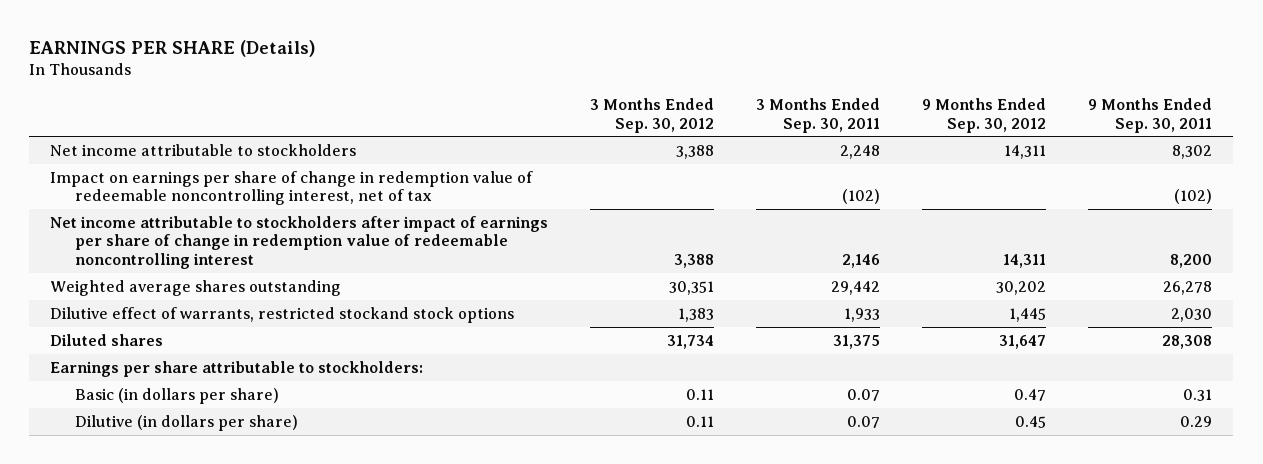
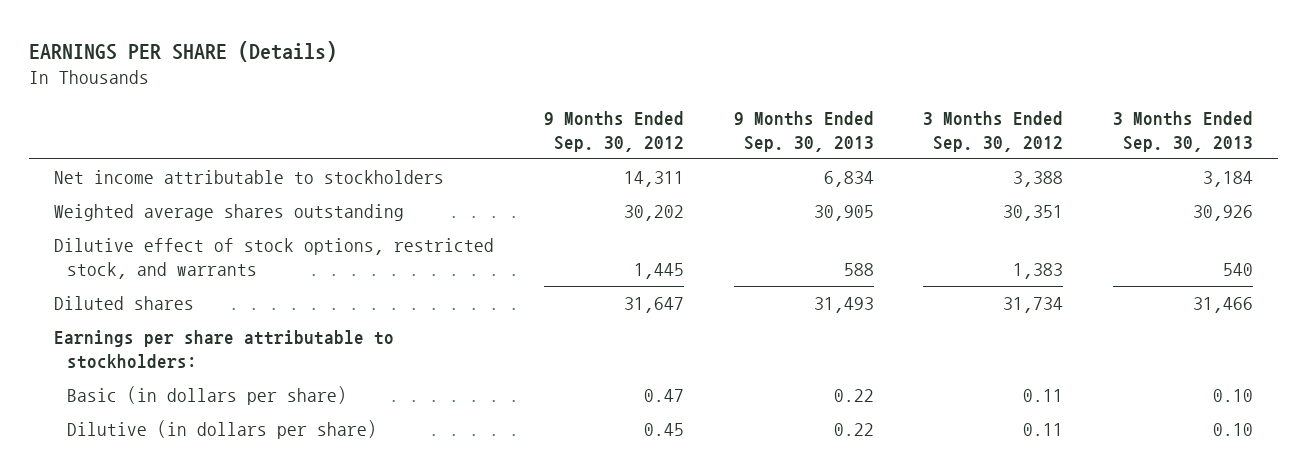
[756,98,881,133] 3 Months Ended Sep. 30, 2011 -> none
[1088,98,1213,133] 9 Months Ended Sep. 30, 2011 -> none
none -> [733,111,874,153] 9 Months Ended Sep. 30, 2013
none -> [1113,111,1254,153] 3 Months Ended Sep. 30, 2013
[50,170,534,206] Impact on earnings per share of change in redemption value of redeemable noncontrolling interest, net of tax -> none
[50,215,549,269] Net income attributable to stockholders after impact of earnings per share of change in redemption value of redeemable noncontrolling interest -> none
[50,306,515,323] Dilutive effect of warrants, restricted stockand stock options -> [54,237,495,279] Dilutive effect of stock options, restricted stock, and warrants

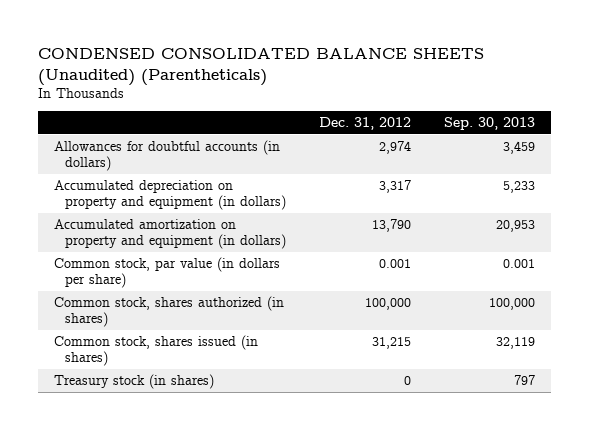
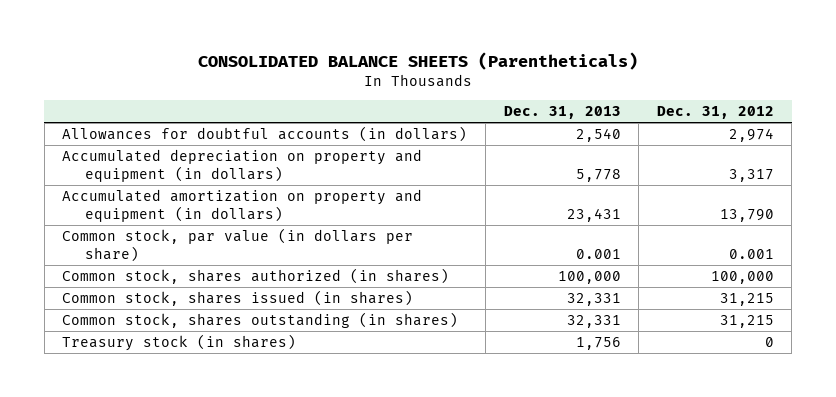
[37,47,484,86] CONDENSED CONSOLIDATED BALANCE SHEETS (Unaudited) (Parentheticals) -> [198,51,639,70] CONSOLIDATED BALANCE SHEETS (Parentheticals)
[443,117,535,131] Sep. 30, 2013 -> none
none -> [503,106,621,120] Dec. 31, 2013
none -> [62,312,459,329] Common stock, shares outstanding (in shares)

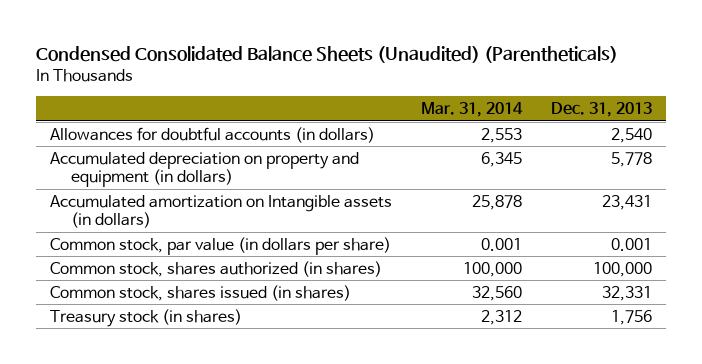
[198,51,639,70] CONSOLIDATED BALANCE SHEETS (Parentheticals) -> [36,46,619,64] Condensed Consolidated Balance Sheets (Unaudited) (Parentheticals)
[656,106,774,120] Dec. 31, 2012 -> none
none -> [421,101,524,117] Mar. 31, 2014
[62,189,423,223] Accumulated amortization on property and equipment (in dollars) -> [50,194,393,229] Accumulated amortization on Intangible assets (in dollars)
[62,312,459,329] Common stock, shares outstanding (in shares) -> none

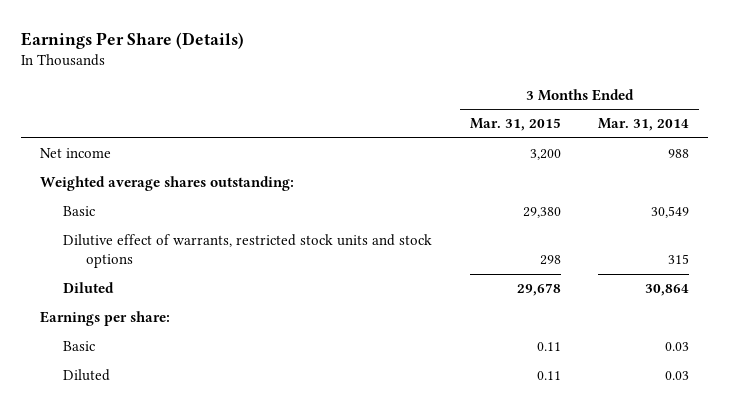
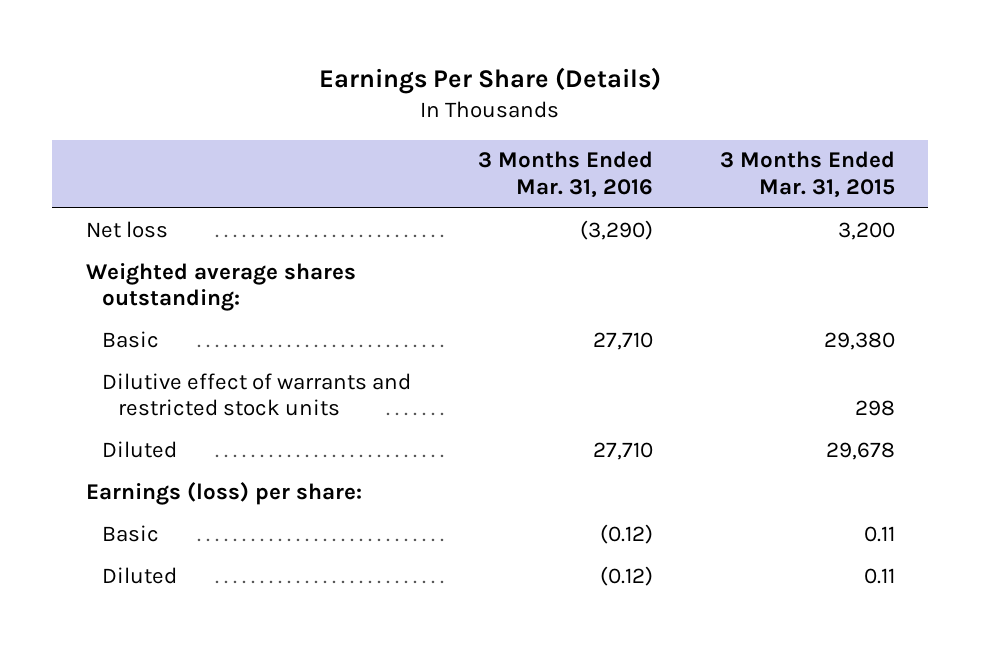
[598,118,690,132] Mar. 31, 2014 -> none
none -> [477,151,653,199] 3 Months Ended Mar. 31, 2016
[39,148,111,159] Net income -> [85,220,168,238] Net loss
[63,234,433,269] Dilutive effect of warrants, restricted stock units and stock options -> [101,372,411,417] Dilutive effect of warrants and restricted stock units
[39,311,170,327] Earnings per share: -> [85,481,362,505] Earnings (loss) per share:

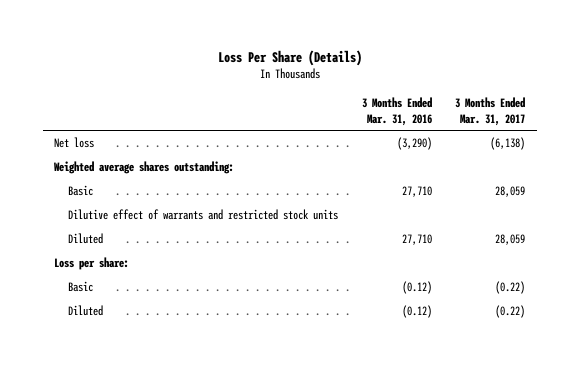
[319,67,662,95] Earnings Per Share (Details) -> [217,49,362,66] Loss Per Share (Details)
[719,151,895,199] 3 Months Ended Mar. 31, 2015 -> none
none -> [454,96,525,126] 3 Months Ended Mar. 31, 2017
[85,481,362,505] Earnings (loss) per share: -> [54,257,130,271] Loss per share:

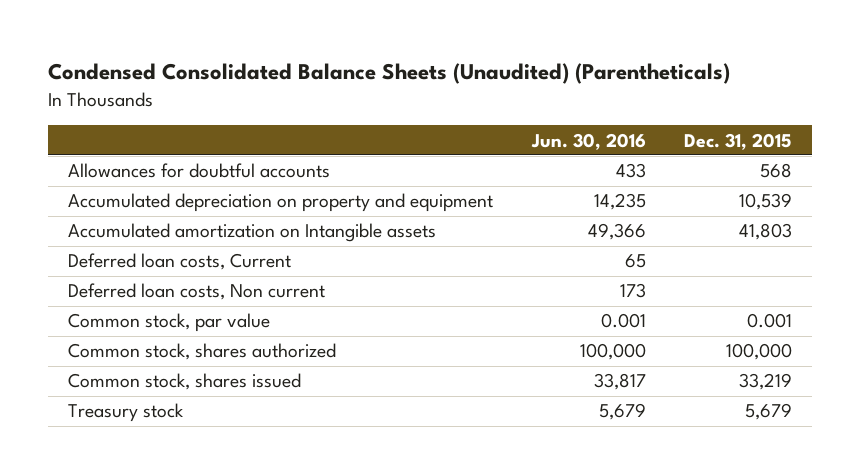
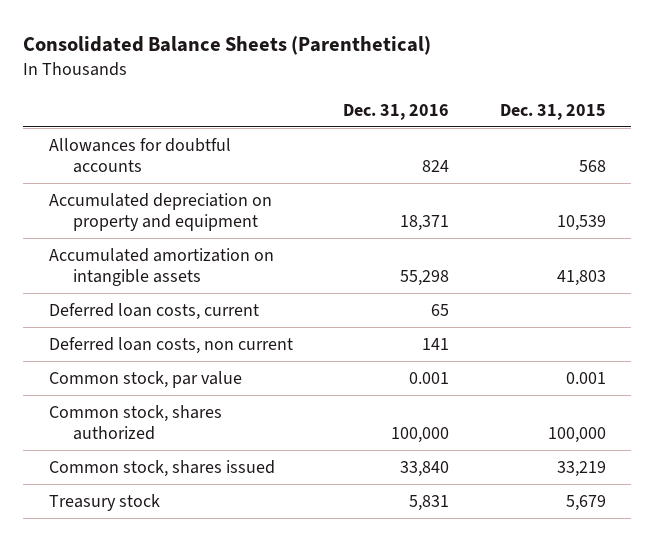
[48,62,731,84] Condensed Consolidated Balance Sheets (Unaudited) (Parentheticals) -> [23,36,432,56] Consolidated Balance Sheets (Parenthetical)
[530,132,646,150] Jun. 30, 2016 -> none
none -> [343,103,450,120] Dec. 31, 2016
[67,223,436,243] Accumulated amortization on Intangible assets -> [48,247,274,286] Accumulated amortization on intangible assets
[67,253,291,271] Deferred loan costs, Current -> [48,302,259,320] Deferred loan costs, current
[67,283,325,301] Deferred loan costs, Non current -> [48,336,293,354] Deferred loan costs, non current

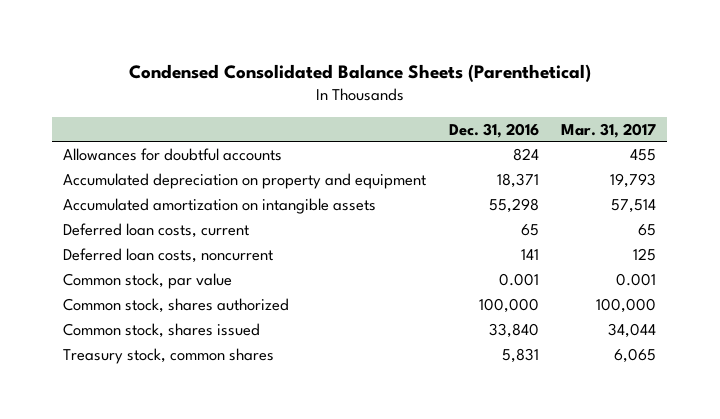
[23,36,432,56] Consolidated Balance Sheets (Parenthetical) -> [128,63,591,82] Condensed Consolidated Balance Sheets (Parenthetical)
[499,103,606,120] Dec. 31, 2015 -> none
none -> [561,122,657,138] Mar. 31, 2017
[48,336,293,354] Deferred loan costs, non current -> [63,247,274,263] Deferred loan costs, noncurrent
[48,493,160,511] Treasury stock -> [63,347,275,364] Treasury stock, common shares

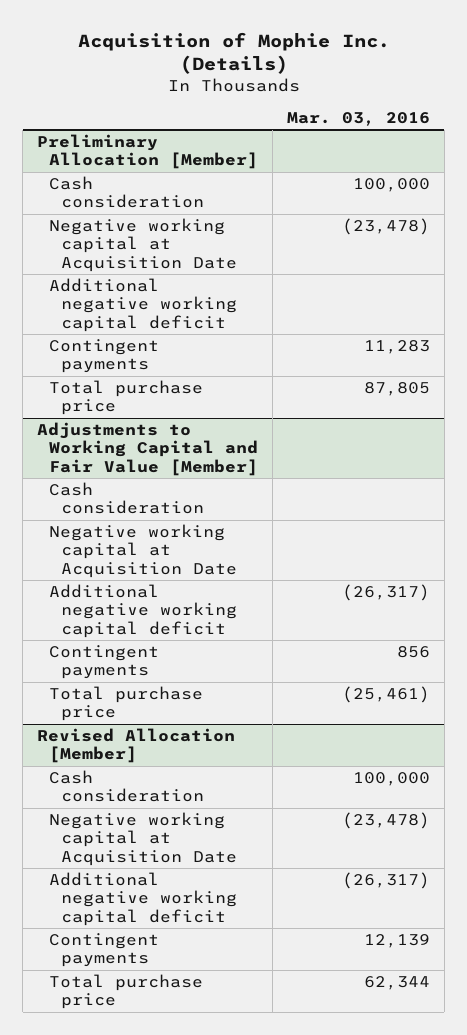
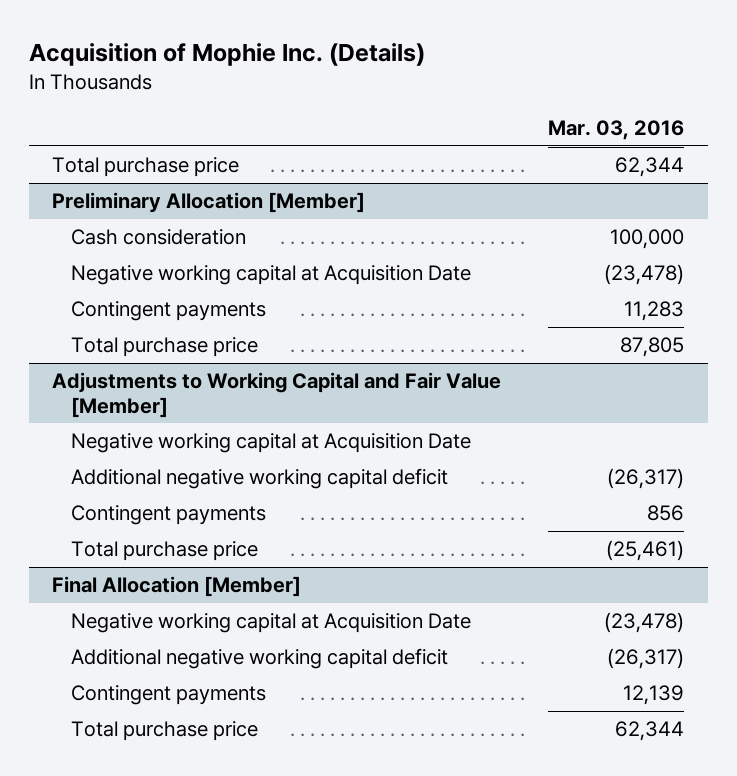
none -> [52,157,240,178] Total purchase price
[49,277,238,333] Additional negative working capital deficit -> none
[49,481,205,515] Cash consideration -> none
[49,769,205,803] Cash consideration -> none
[37,727,236,764] Revised Allocation [Member] -> [52,576,302,598] Final Allocation [Member]

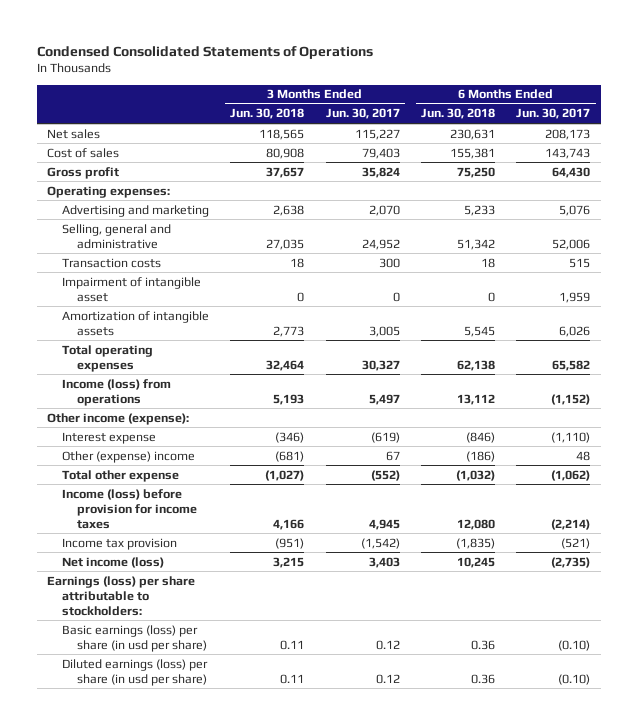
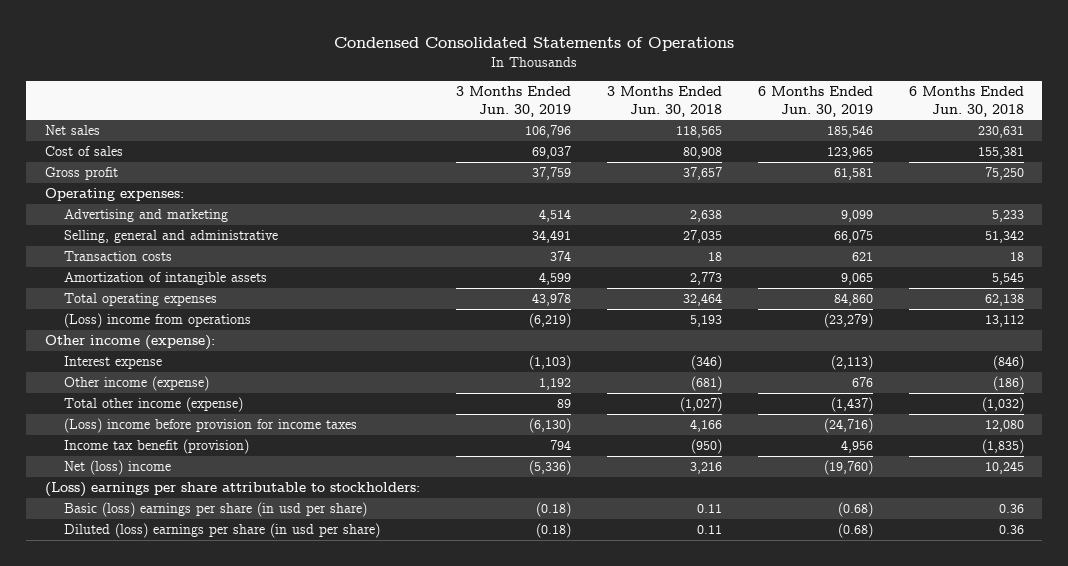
[325,108,400,120] Jun. 30, 2017 -> none
[516,108,591,120] Jun. 30, 2017 -> none
none -> [455,86,571,117] 3 Months Ended Jun. 30, 2019
none -> [757,86,873,117] 6 Months Ended Jun. 30, 2019
[62,276,202,302] Impairment of intangible asset -> none
[62,378,172,406] Income (loss) from operations -> [64,313,252,329] (Loss) income from operations
[62,450,196,463] Other (expense) income -> [64,376,210,392] Other income (expense)
[62,469,180,482] Total other expense -> [64,397,244,413] Total other income (expense)
[62,488,197,529] Income (loss) before provision for income taxes -> [64,418,358,434] (Loss) income before provision for income taxes
[62,537,178,550] Income tax provision -> [64,439,250,455] Income tax benefit (provision)
[275,537,305,549] (951) -> [690,439,722,455] (950)
[62,556,165,568] Net income (loss) -> [64,460,172,476] Net (loss) income
[273,556,305,568] 3,215 -> [689,462,722,475] 3,216
[47,575,196,616] Earnings (loss) per share attributable to stockholders: -> [44,482,420,498] (Loss) earnings per share attributable to stockholders:
[62,624,207,652] Basic earnings (loss) per share (in usd per share) -> [64,502,368,518] Basic (loss) earnings per share (in usd per share)
[62,658,209,686] Diluted earnings (loss) per share (in usd per share) -> [64,523,381,539] Diluted (loss) earnings per share (in usd per share)

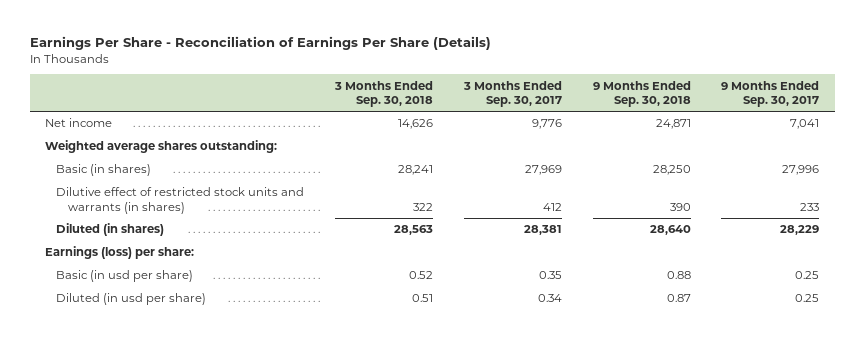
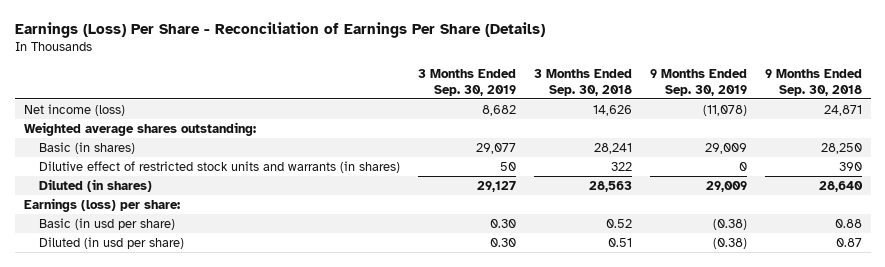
[29,36,491,51] Earnings Per Share - Reconciliation of Earnings Per Share (Details) -> [14,22,545,39] Earnings (Loss) Per Share - Reconciliation of Earnings Per Share (Details)
[462,80,562,107] 3 Months Ended Sep. 30, 2017 -> none
[721,80,820,107] 9 Months Ended Sep. 30, 2017 -> none
none -> [417,68,516,96] 3 Months Ended Sep. 30, 2019
none -> [649,68,747,96] 9 Months Ended Sep. 30, 2019
[44,118,112,128] Net income -> [23,103,125,116] Net income (loss)

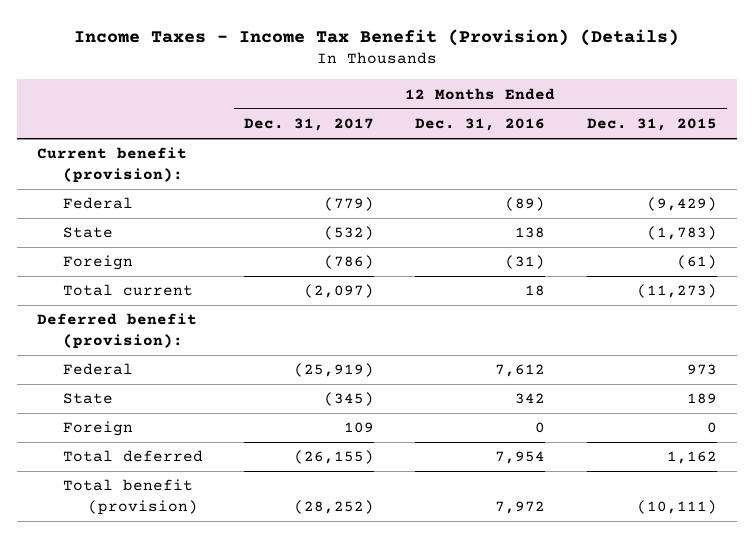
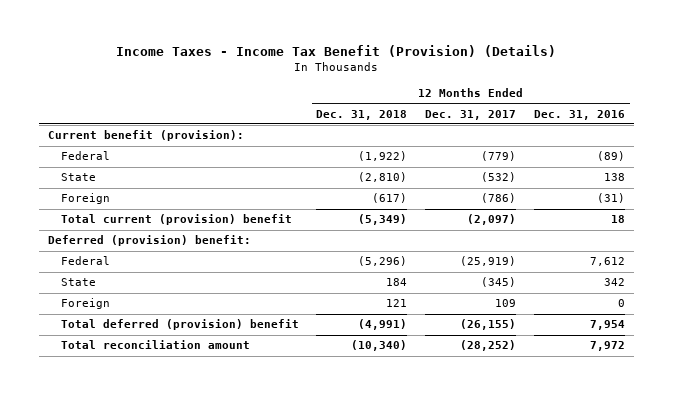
[586,118,717,132] Dec. 31, 2015 -> none
none -> [316,109,408,120] Dec. 31, 2018
[62,284,193,297] Total current -> [60,214,292,226] Total current (provision) benefit
[37,313,198,350] Deferred benefit (provision): -> [47,235,251,247] Deferred (provision) benefit:
[62,450,203,463] Total deferred -> [60,319,299,331] Total deferred (provision) benefit
[62,479,198,516] Total benefit (provision) -> [60,340,250,350] Total reconciliation amount

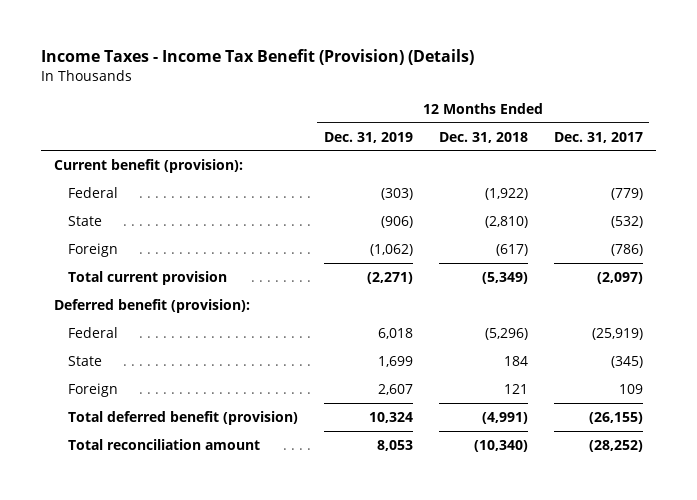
[534,109,626,120] Dec. 31, 2016 -> none
none -> [323,131,413,143] Dec. 31, 2019
[60,214,292,226] Total current (provision) benefit -> [67,270,227,285] Total current provision
[47,235,251,247] Deferred (provision) benefit: -> [53,298,250,313] Deferred benefit (provision):
[60,319,299,331] Total deferred (provision) benefit -> [67,410,298,425] Total deferred benefit (provision)

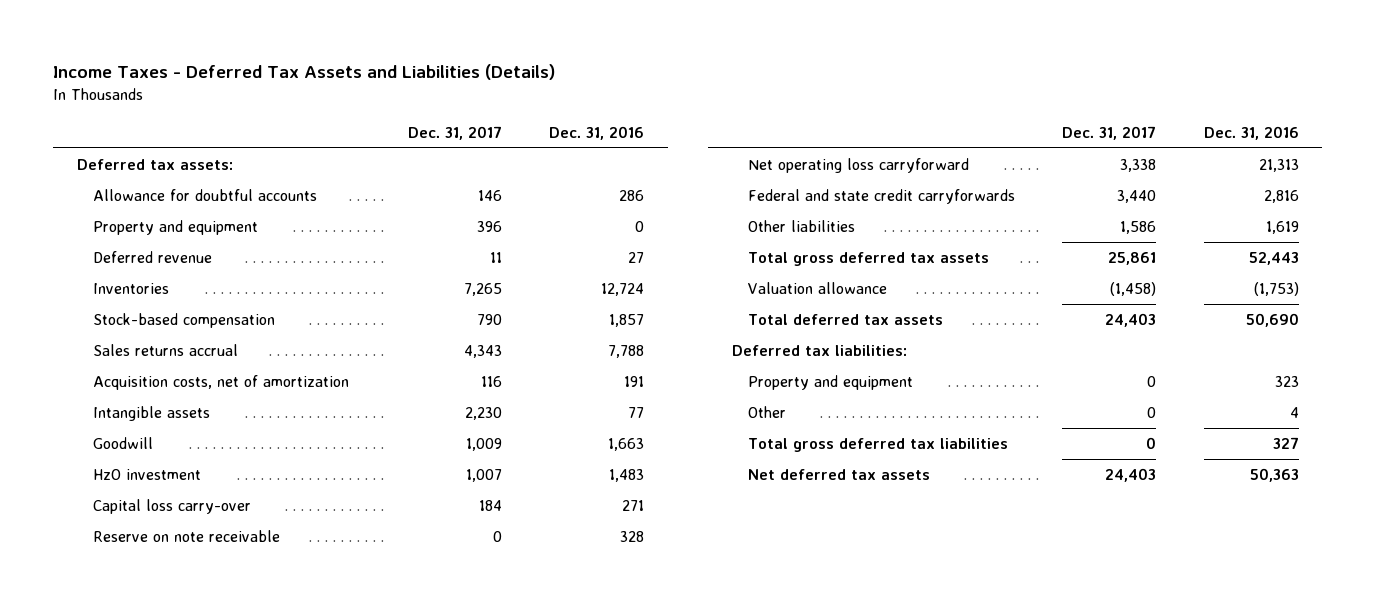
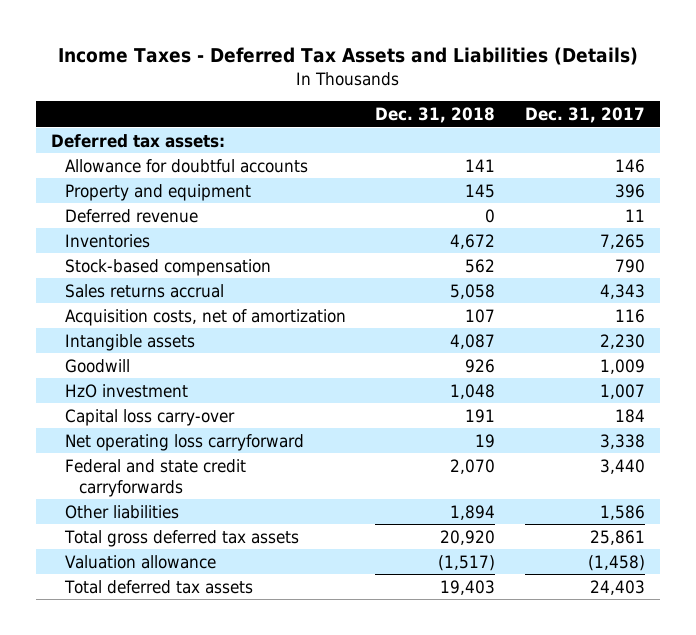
[548,125,644,140] Dec. 31, 2016 -> none
none -> [375,107,496,124] Dec. 31, 2018
[93,530,281,543] Reserve on note receivable -> none
[731,345,907,357] Deferred tax liabilities: -> none
[748,375,914,391] Property and equipment -> none
[748,406,787,419] Other -> none
[748,438,1009,453] Total gross deferred tax liabilities -> none
[748,469,931,481] Net deferred tax assets -> none

